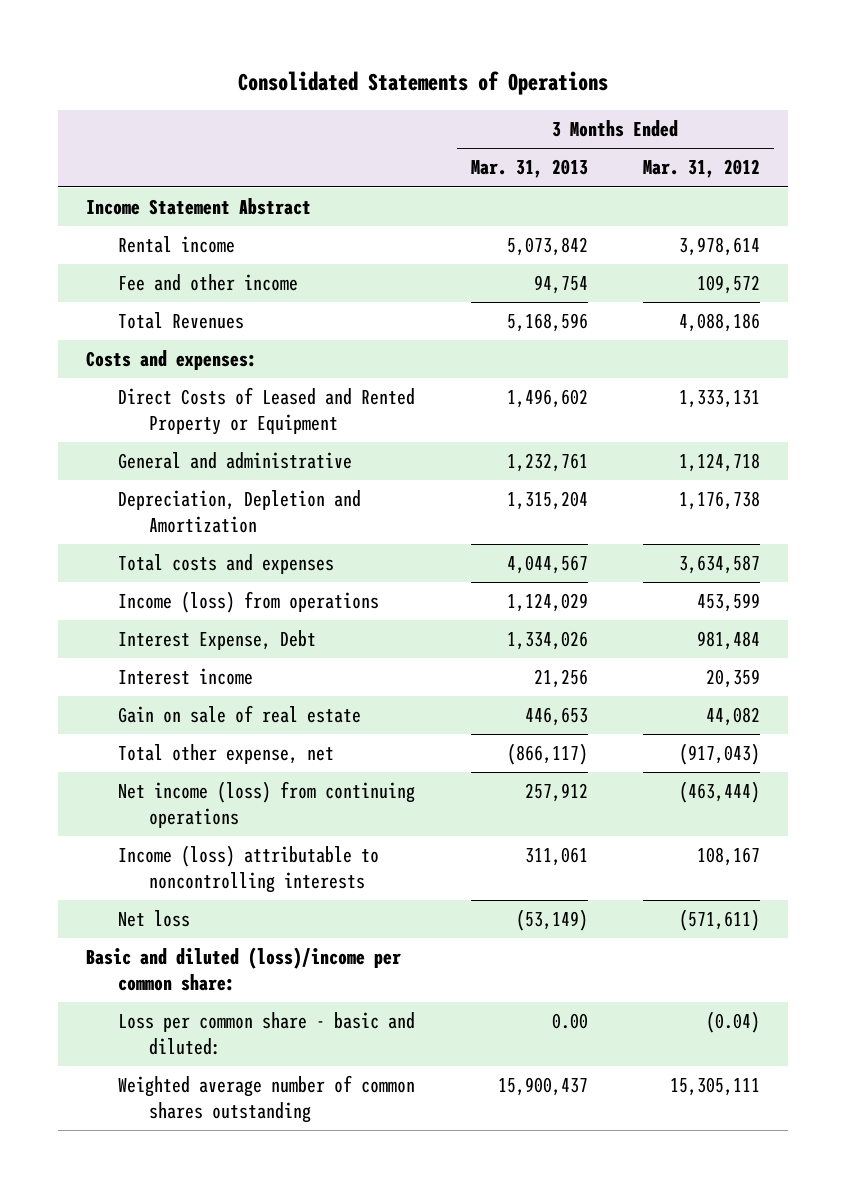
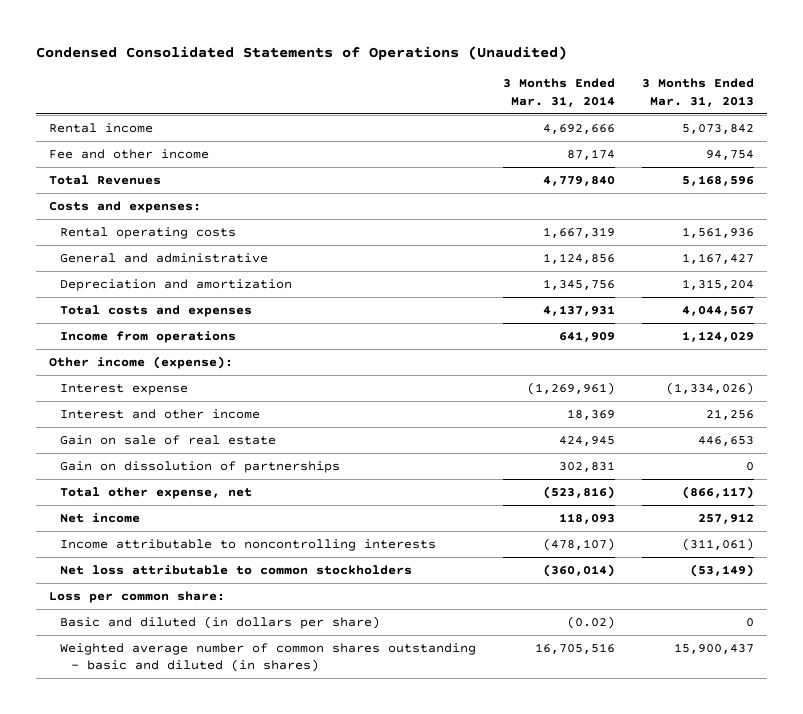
[238,70,609,95] Consolidated Statements of Operations -> [35,45,567,60] Condensed Consolidated Statements of Operations (Unaudited)
[643,159,761,179] Mar. 31, 2012 -> none
none -> [502,78,615,107] 3 Months Ended Mar. 31, 2014
[86,198,312,216] Income Statement Abstract -> none
[117,387,415,436] Direct Costs of Leased and Rented Property or Equipment -> none
none -> [59,226,236,239] Rental operating costs
[506,453,588,473] 1,232,761 -> [681,252,754,264] 1,167,427
[117,490,361,534] Depreciation, Depletion and Amortization -> [59,278,292,291] Depreciation and amortization
[117,591,379,614] Income (loss) from operations -> [59,330,236,343] Income from operations
none -> [49,355,234,369] Other income (expense):
[117,630,316,651] Interest Expense, Debt -> [59,383,188,395] Interest expense
[506,631,588,651] 1,334,026 -> [665,381,754,395] (1,334,026)
[117,668,253,686] Interest income -> [59,408,260,419] Interest and other income
none -> [59,460,340,473] Gain on dissolution of partnerships
[117,781,415,829] Net income (loss) from continuing operations -> [59,512,140,523] Net income
[117,845,379,894] Income (loss) attributable to noncontrolling interests -> [59,538,436,551] Income attributable to noncontrolling interests
[524,847,588,867] 311,061 -> [681,537,754,551] (311,061)
[117,910,190,928] Net loss -> [59,564,412,575] Net loss attributable to common stockholders
[86,947,402,992] Basic and diluted (loss)/income per common share: -> [49,590,226,603] Loss per common share:
[117,1012,415,1056] Loss per common share - basic and diluted: -> [59,615,380,629] Basic and diluted (in dollars per share)
[551,1013,588,1030] 0.00 -> [745,617,754,627] 0
[117,1075,415,1124] Weighted average number of common shares outstanding -> [59,642,476,673] Weighted average number of common shares outstanding - basic and diluted (in shares)

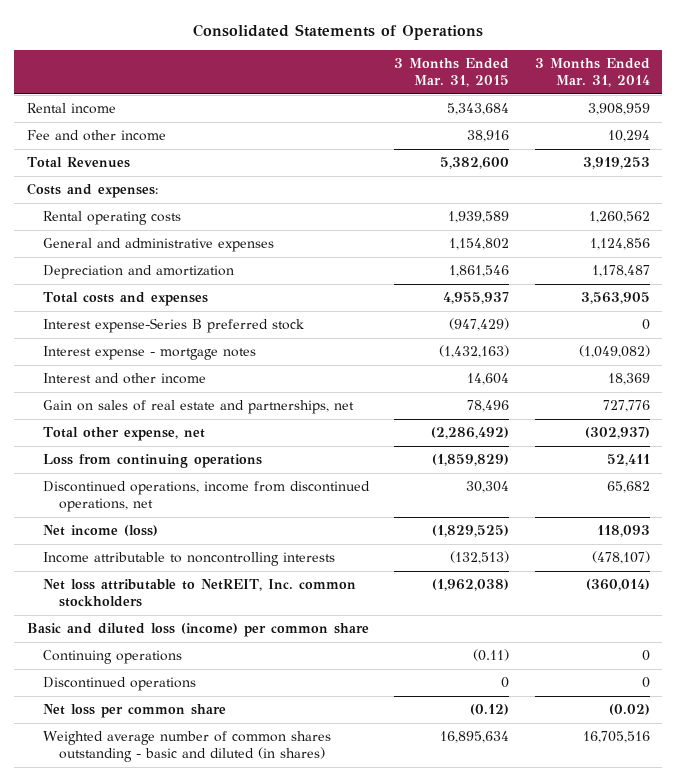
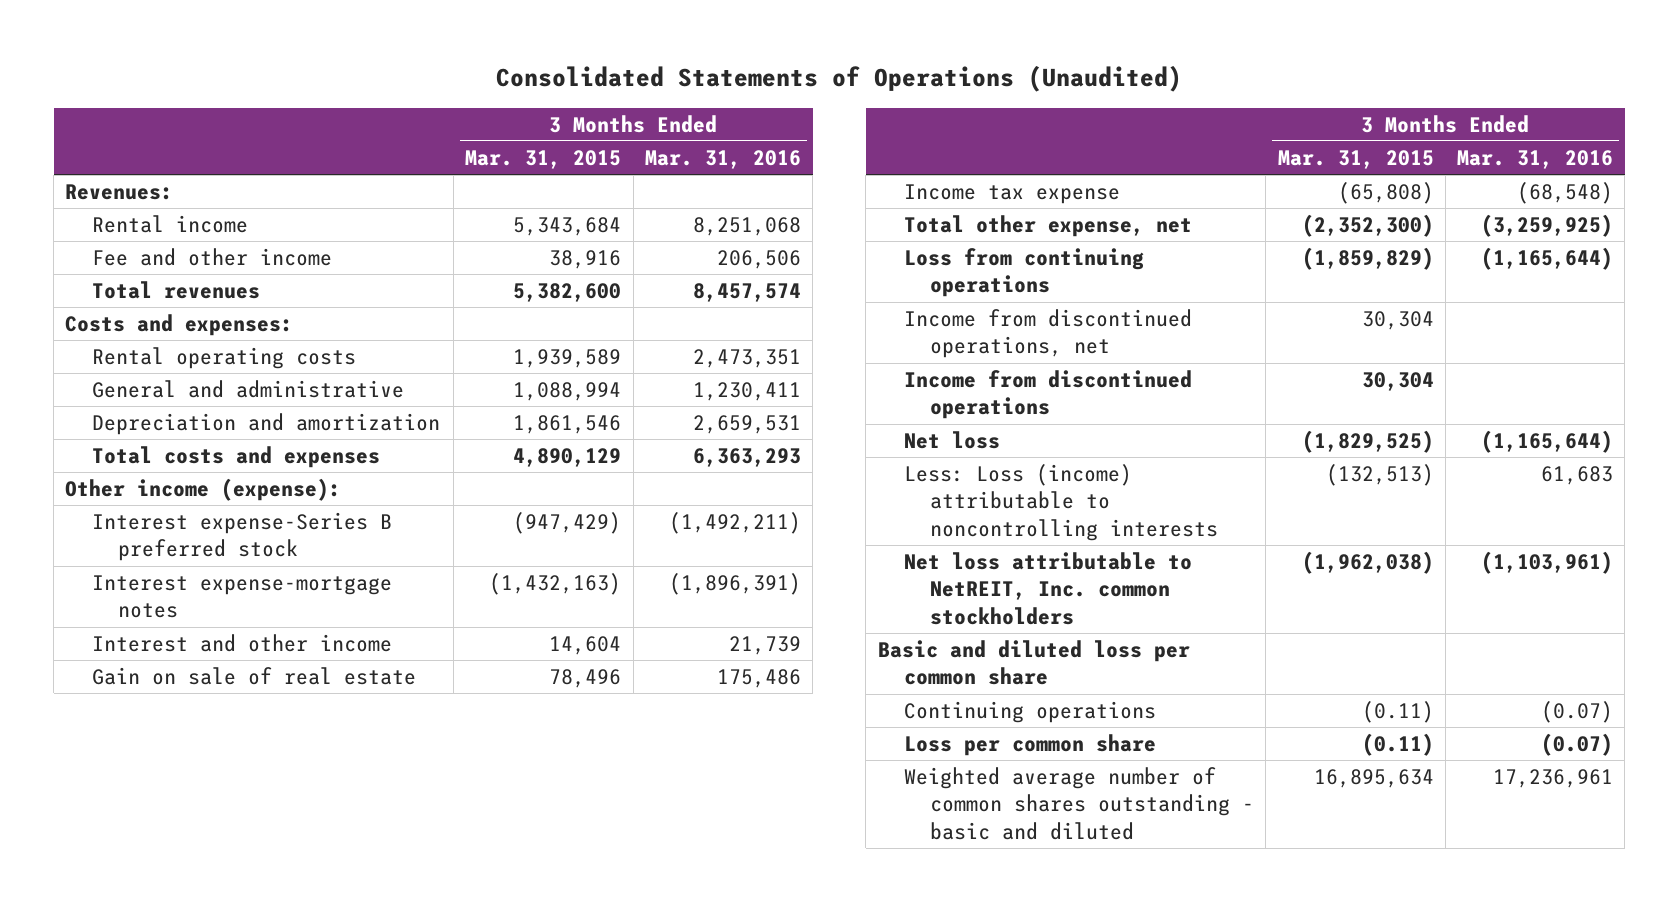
[193,23,484,40] Consolidated Statements of Operations -> [496,65,1183,93] Consolidated Statements of Operations (Unaudited)
[534,58,650,88] 3 Months Ended Mar. 31, 2014 -> none
none -> [644,149,801,169] Mar. 31, 2016
none -> [65,184,174,201] Revenues:
[26,157,130,169] Total Revenues -> [91,281,260,300] Total revenues
[42,238,274,253] General and administrative expenses -> [91,380,404,399] General and administrative
[449,238,510,251] 1,154,802 -> [513,382,622,402] 1,088,994
[443,292,510,305] 4,955,937 -> [513,448,622,468] 4,890,129
none -> [65,478,342,502] Other income (expense):
[42,346,256,361] Interest expense - mortgage notes -> [91,575,392,619] Interest expense-mortgage notes
[42,400,354,415] Gain on sales of real estate and partnerships, net -> [91,667,416,686] Gain on sale of real estate
none -> [903,184,1120,205] Income tax expense
[431,427,510,440] (2,286,492) -> [1301,214,1434,238] (2,352,300)
none -> [903,309,1192,359] Income from discontinued operations, net
[42,481,370,513] Discontinued operations, income from discontinued operations, net -> [903,370,1192,420] Income from discontinued operations
[42,525,158,537] Net income (loss) -> [903,431,1000,450] Net loss
[42,552,335,567] Income attributable to noncontrolling interests -> [903,464,1218,541] Less: Loss (income) attributable to noncontrolling interests
[26,623,369,638] Basic and diluted loss (income) per common share -> [877,640,1190,686] Basic and diluted loss per common share
[42,677,196,692] Discontinued operations -> none
[42,704,226,719] Net loss per common share -> [903,734,1156,757] Loss per common share
[470,704,510,716] (0.12) -> [1361,733,1434,757] (0.11)
[42,731,331,763] Weighted average number of common shares outstanding - basic and diluted (in shares) -> [903,767,1254,840] Weighted average number of common shares outstanding - basic and diluted

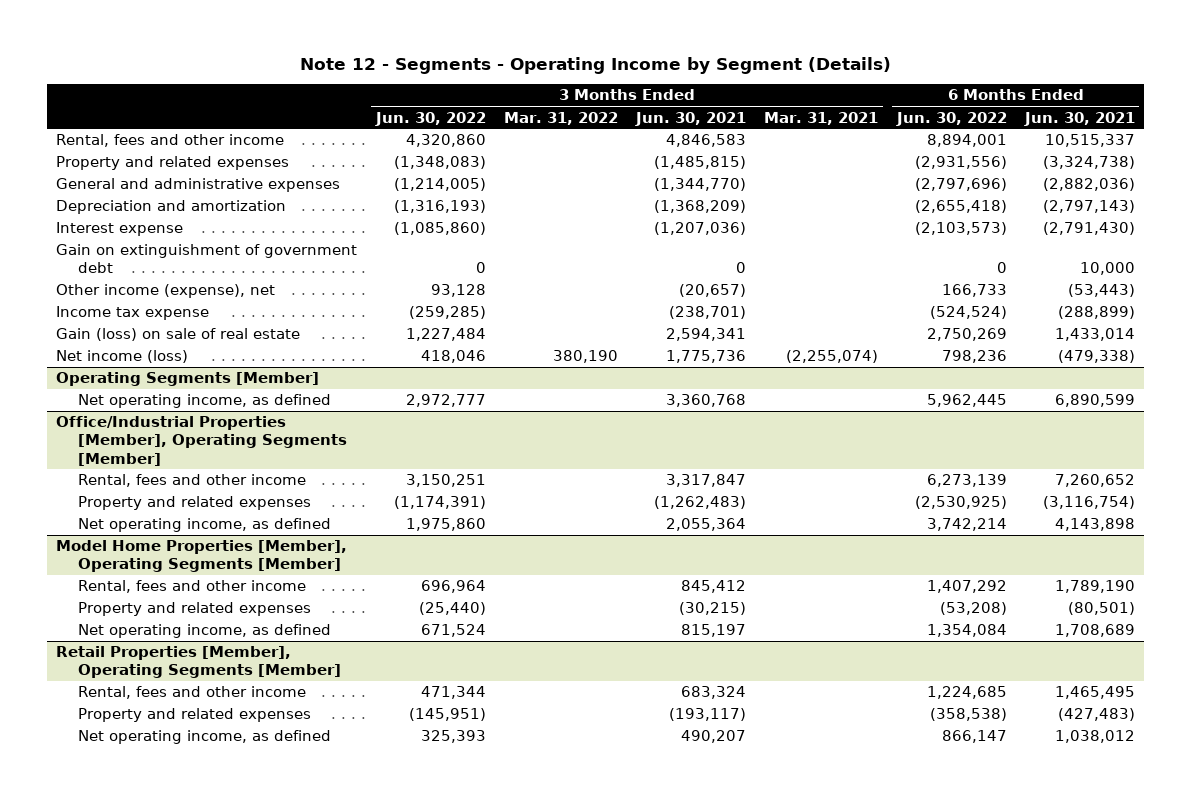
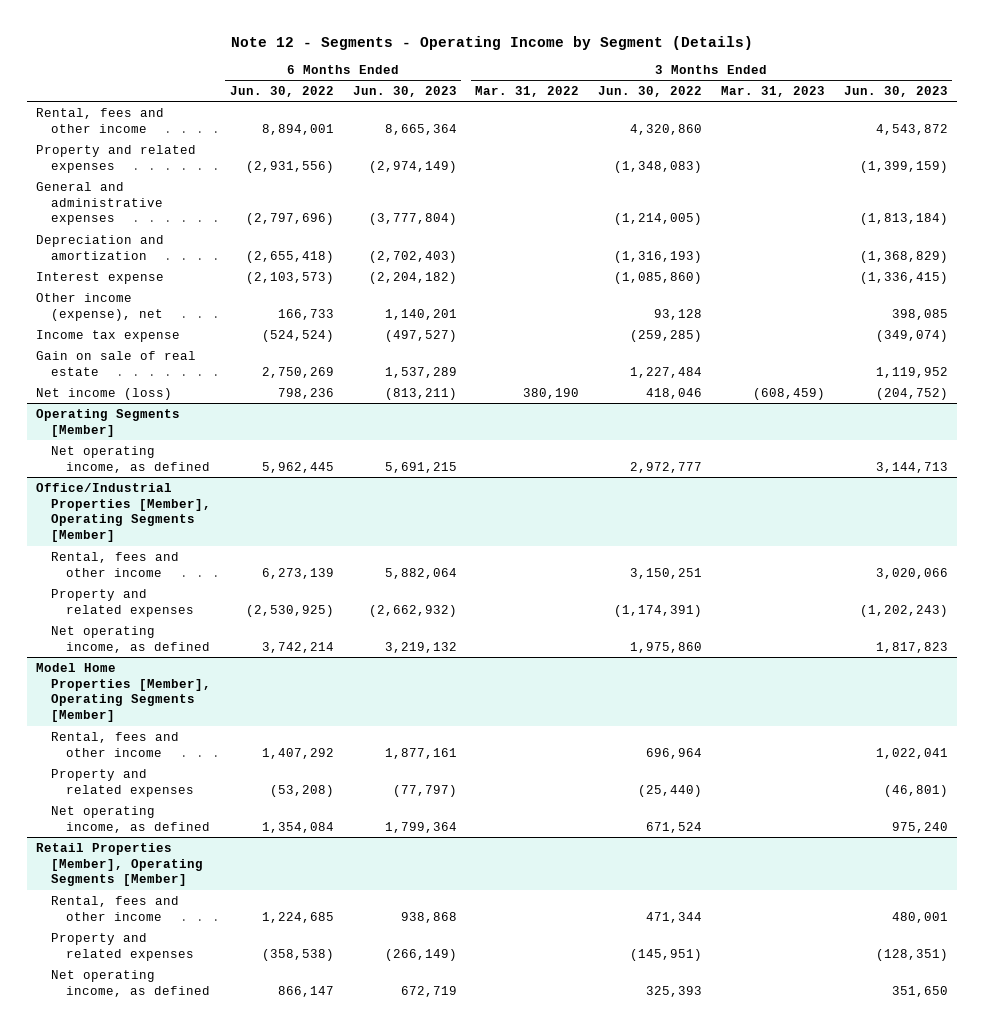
[635,111,747,126] Jun. 30, 2021 -> none
[764,111,879,125] Mar. 31, 2021 -> none
[1023,111,1135,126] Jun. 30, 2021 -> none
none -> [352,85,457,97] Jun. 30, 2023
none -> [720,85,825,97] Mar. 31, 2023
none -> [843,85,948,97] Jun. 30, 2023
[56,244,358,274] Gain on extinguishment of government debt -> none
[56,328,301,342] Gain (loss) on sale of real estate -> [36,350,197,376] Gain on sale of real estate

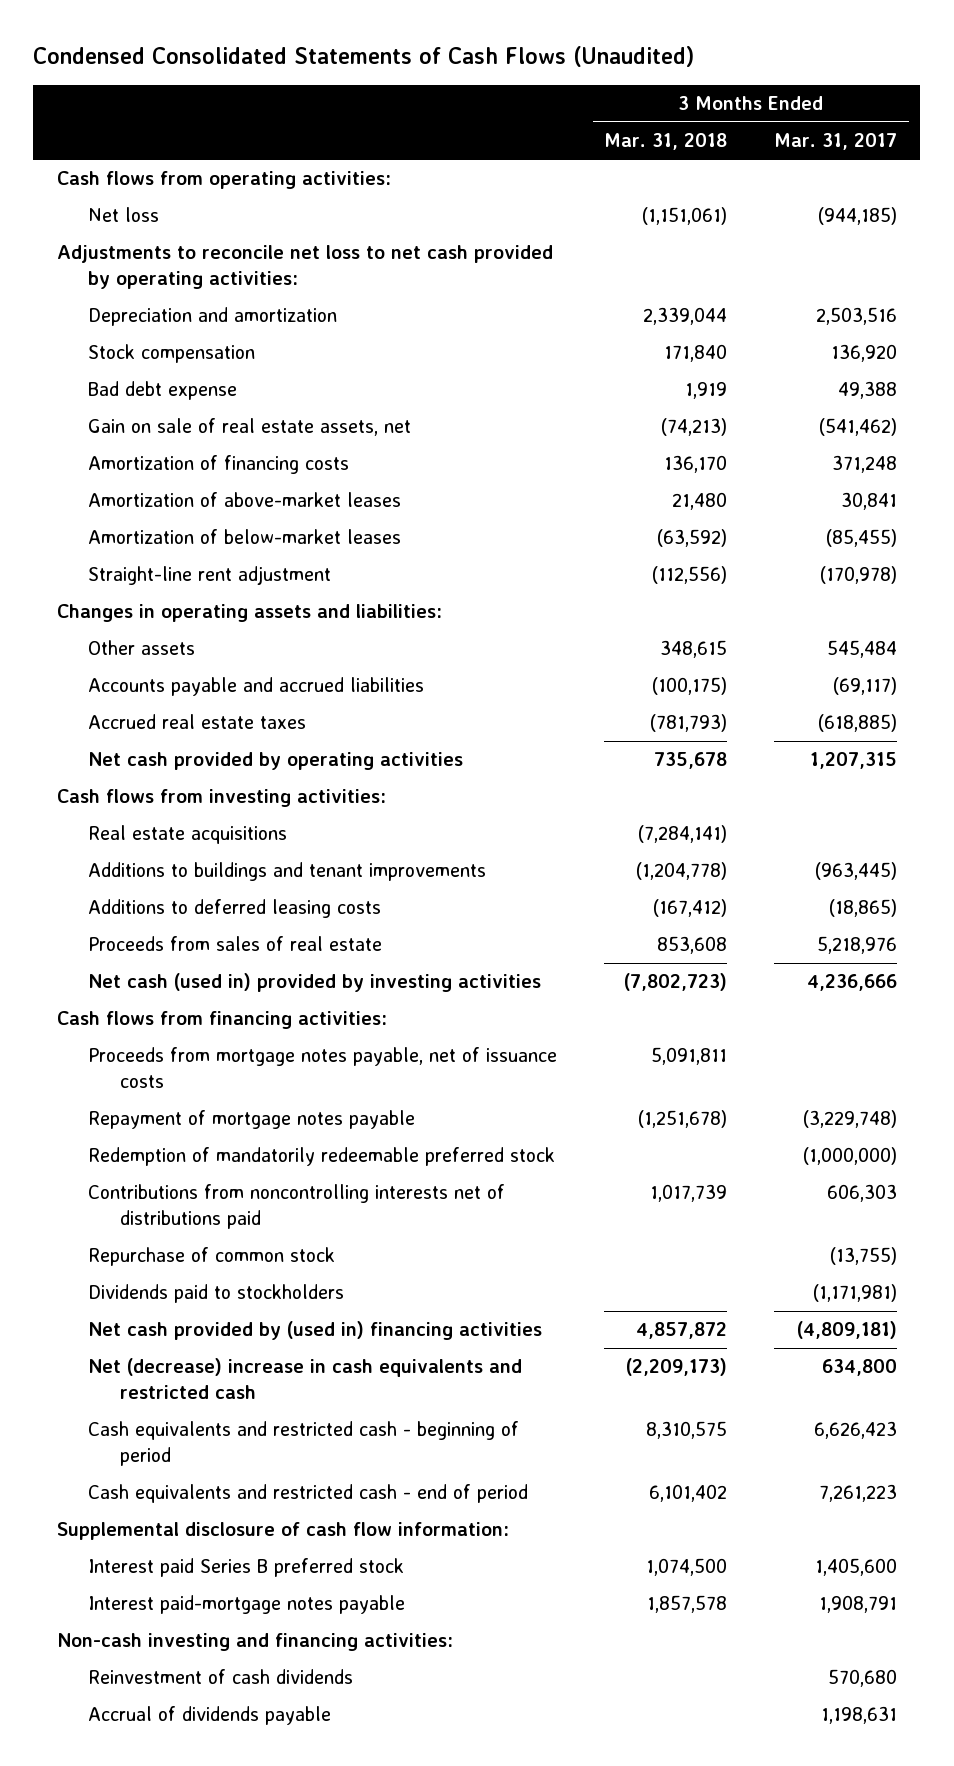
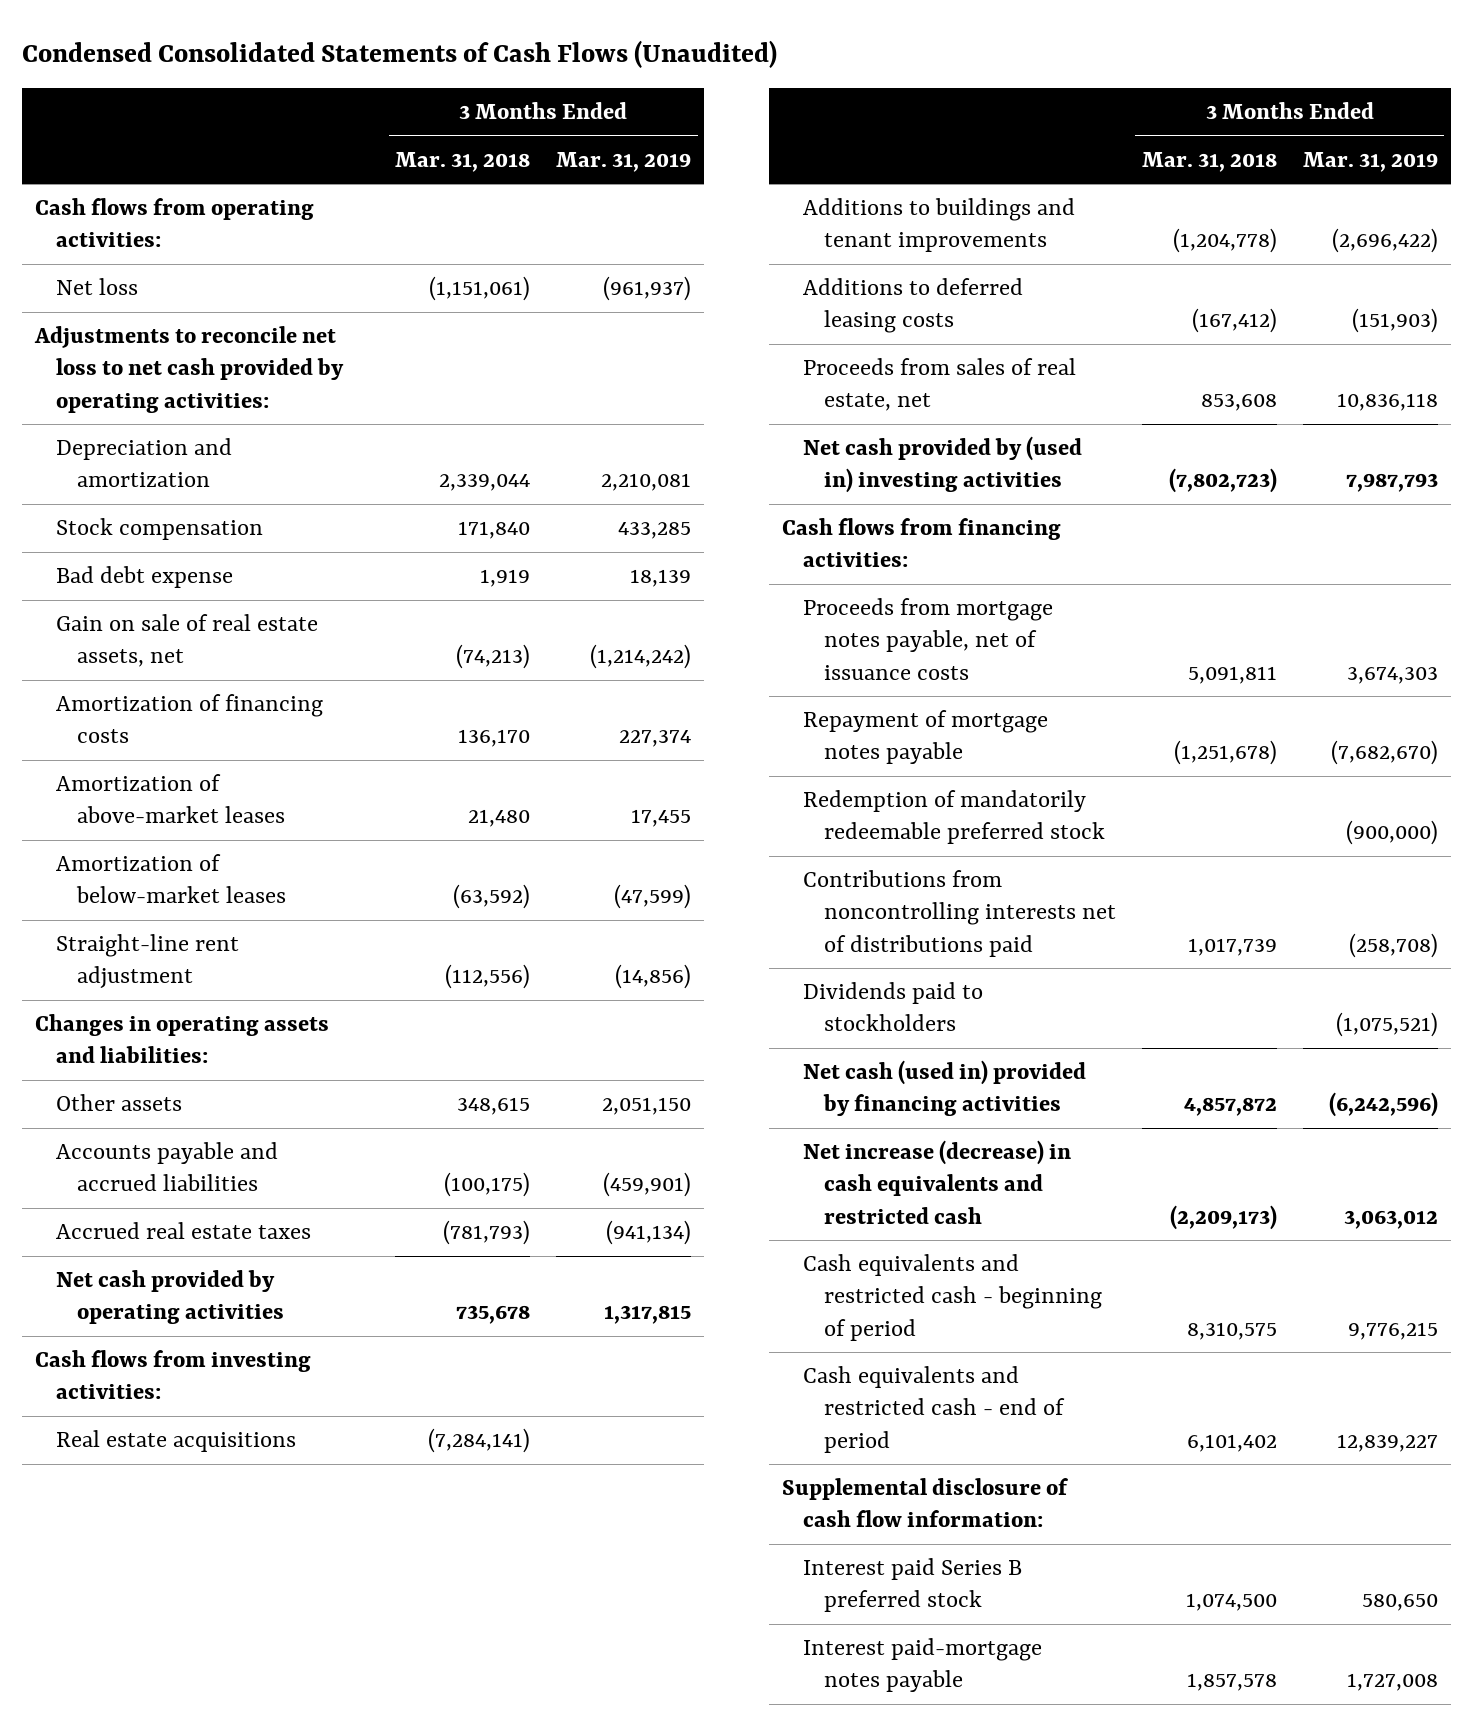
[773,133,897,151] Mar. 31, 2017 -> none
none -> [556,151,692,172] Mar. 31, 2019
[88,936,383,952] Proceeds from sales of real estate -> [802,358,1076,412] Proceeds from sales of real estate, net
[88,973,542,993] Net cash (used in) provided by investing activities -> [802,436,1082,494] Net cash provided by (used in) investing activities
[88,1247,336,1267] Repurchase of common stock -> none
[88,1321,543,1341] Net cash provided by (used in) financing activities -> [802,1060,1086,1117] Net cash (used in) provided by financing activities
[88,1358,523,1400] Net (decrease) increase in cash equivalents and restricted cash -> [802,1140,1071,1224] Net increase (decrease) in cash equivalents and restricted cash
[56,1633,453,1652] Non-cash investing and financing activities: -> none
[88,1669,354,1685] Reinvestment of cash dividends -> none
[88,1706,332,1726] Accrual of dividends payable -> none

